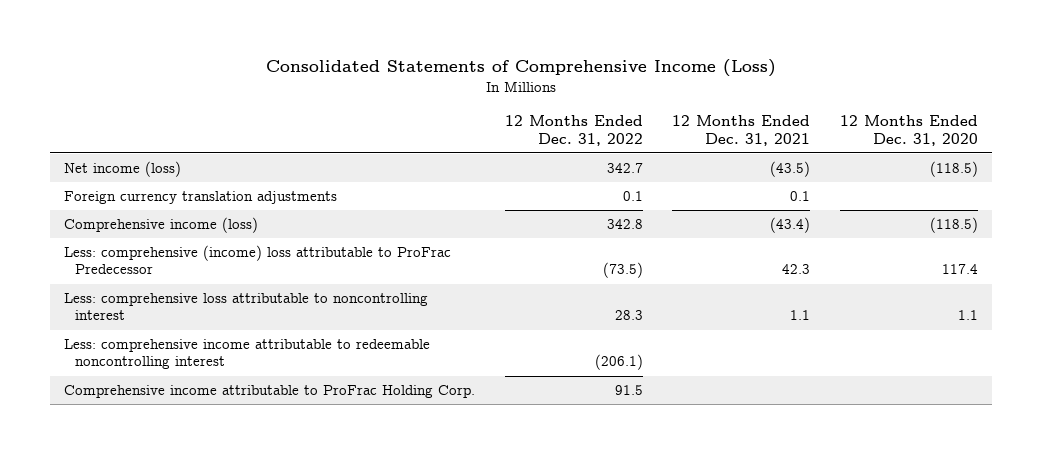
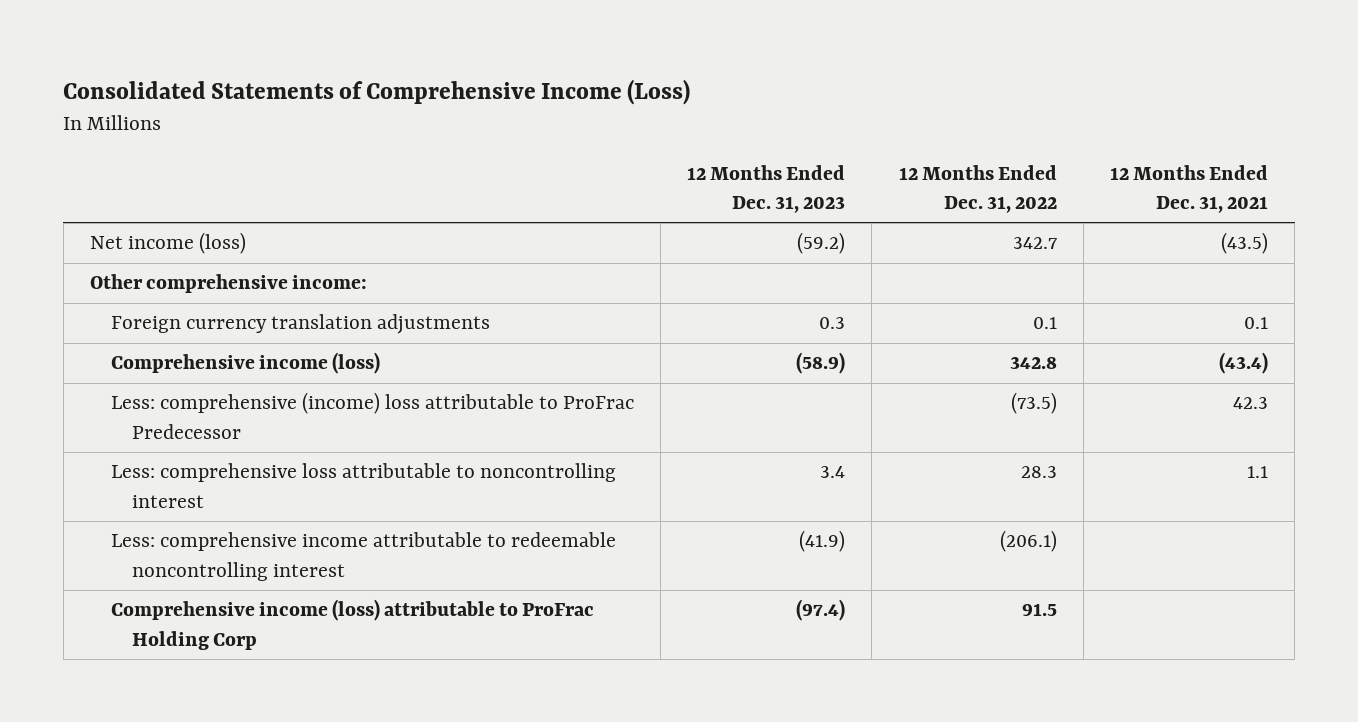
[839,115,978,146] 12 Months Ended Dec. 31, 2020 -> none
none -> [687,164,846,213] 12 Months Ended Dec. 31, 2023
none -> [90,274,368,294] Other comprehensive income:
[64,385,476,399] Comprehensive income attributable to ProFrac Holding Corp. -> [110,599,594,650] Comprehensive income (loss) attributable to ProFrac Holding Corp

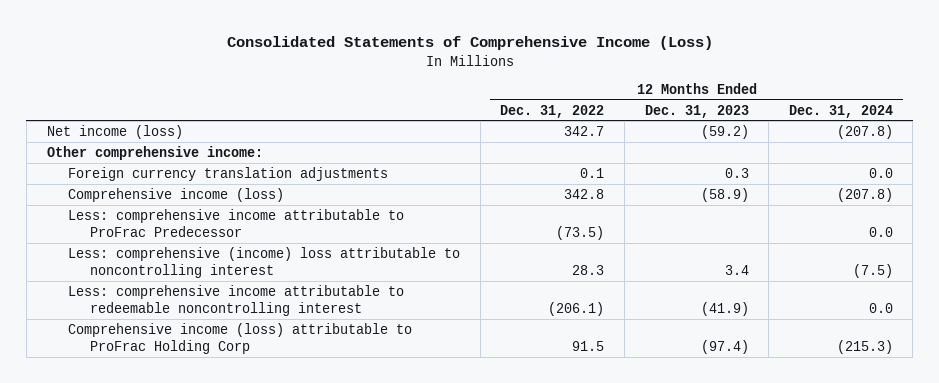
[1110,164,1269,213] 12 Months Ended Dec. 31, 2021 -> none
none -> [788,104,893,118] Dec. 31, 2024
[110,392,634,439] Less: comprehensive (income) loss attributable to ProFrac Predecessor -> [68,208,405,237] Less: comprehensive income attributable to ProFrac Predecessor
[110,463,616,508] Less: comprehensive loss attributable to noncontrolling interest -> [68,246,461,278] Less: comprehensive (income) loss attributable to noncontrolling interest

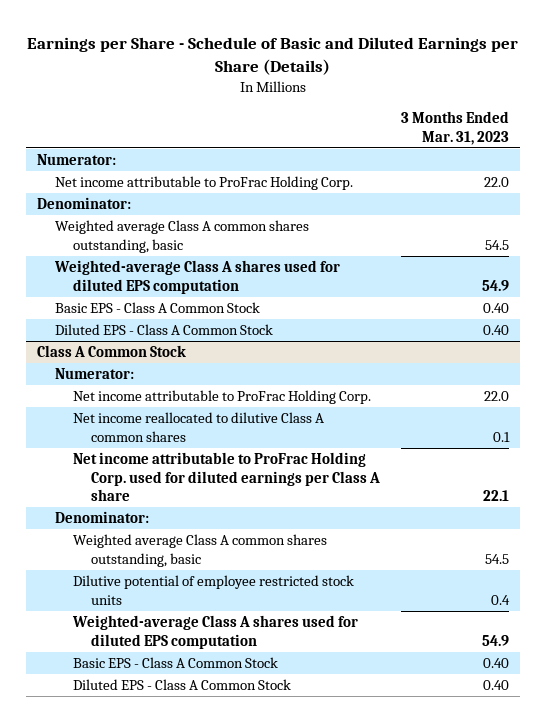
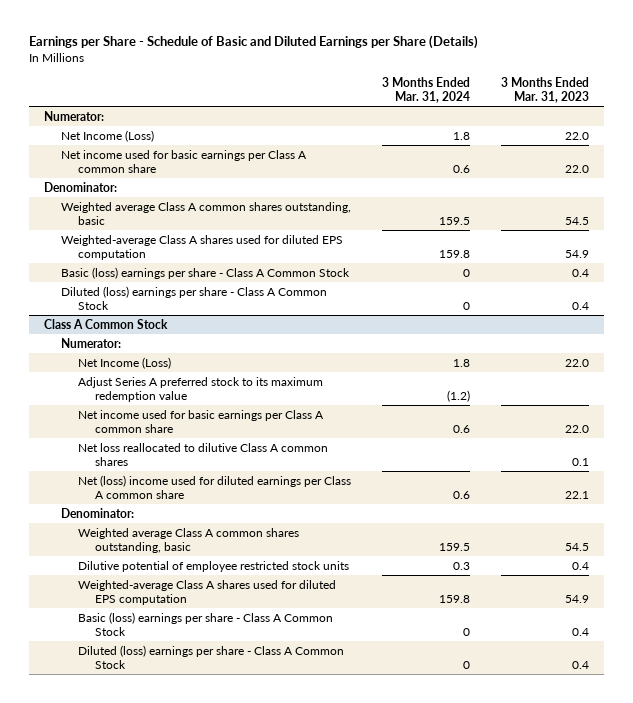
none -> [381,77,470,103] 3 Months Ended Mar. 31, 2024
[54,176,353,191] Net income attributable to ProFrac Holding Corp. -> [60,129,154,142] Net Income (Loss)
none -> [60,149,307,173] Net income used for basic earnings per Class A common share
[54,302,260,314] Basic EPS - Class A Common Stock -> [60,266,350,279] Basic (loss) earnings per share - Class A Common Stock
[483,303,510,314] 0.40 -> [571,268,589,277] 0.4
[54,324,273,336] Diluted EPS - Class A Common Stock -> [60,285,327,310] Diluted (loss) earnings per share - Class A Common Stock
[483,325,510,336] 0.40 -> [571,301,589,310] 0.4
[72,390,371,405] Net income attributable to ProFrac Holding Corp. -> [77,356,171,369] Net Income (Loss)
none -> [77,376,323,402] Adjust Series A preferred stock to its maximum redemption value
none -> [77,409,324,433] Net income used for basic earnings per Class A common share
[72,412,324,442] Net income reallocated to dilutive Class A common shares -> [77,442,328,466] Net loss reallocated to dilutive Class A common shares
[72,452,380,502] Net income attributable to ProFrac Holding Corp. used for diluted earnings per Class A share -> [77,474,351,499] Net (loss) income used for diluted earnings per Class A common share
[72,657,278,669] Basic EPS - Class A Common Stock -> [77,611,333,636] Basic (loss) earnings per share - Class A Common Stock
[483,658,510,669] 0.40 -> [571,627,589,636] 0.4
[72,679,291,691] Diluted EPS - Class A Common Stock -> [77,644,344,669] Diluted (loss) earnings per share - Class A Common Stock
[483,680,510,691] 0.40 -> [571,660,589,669] 0.4

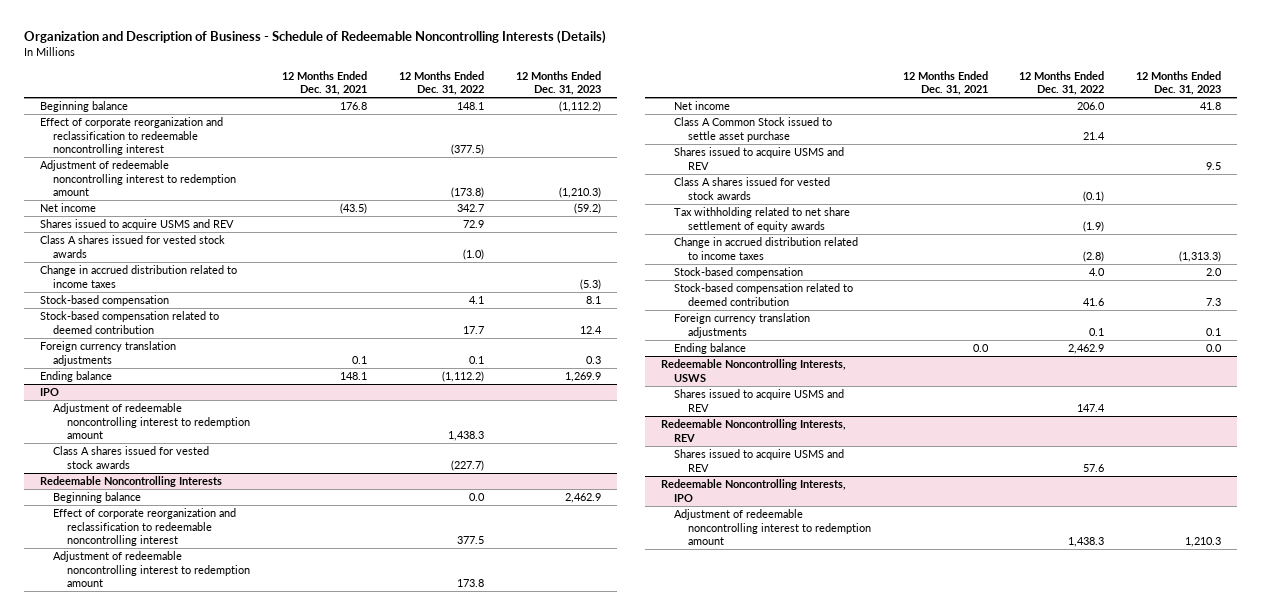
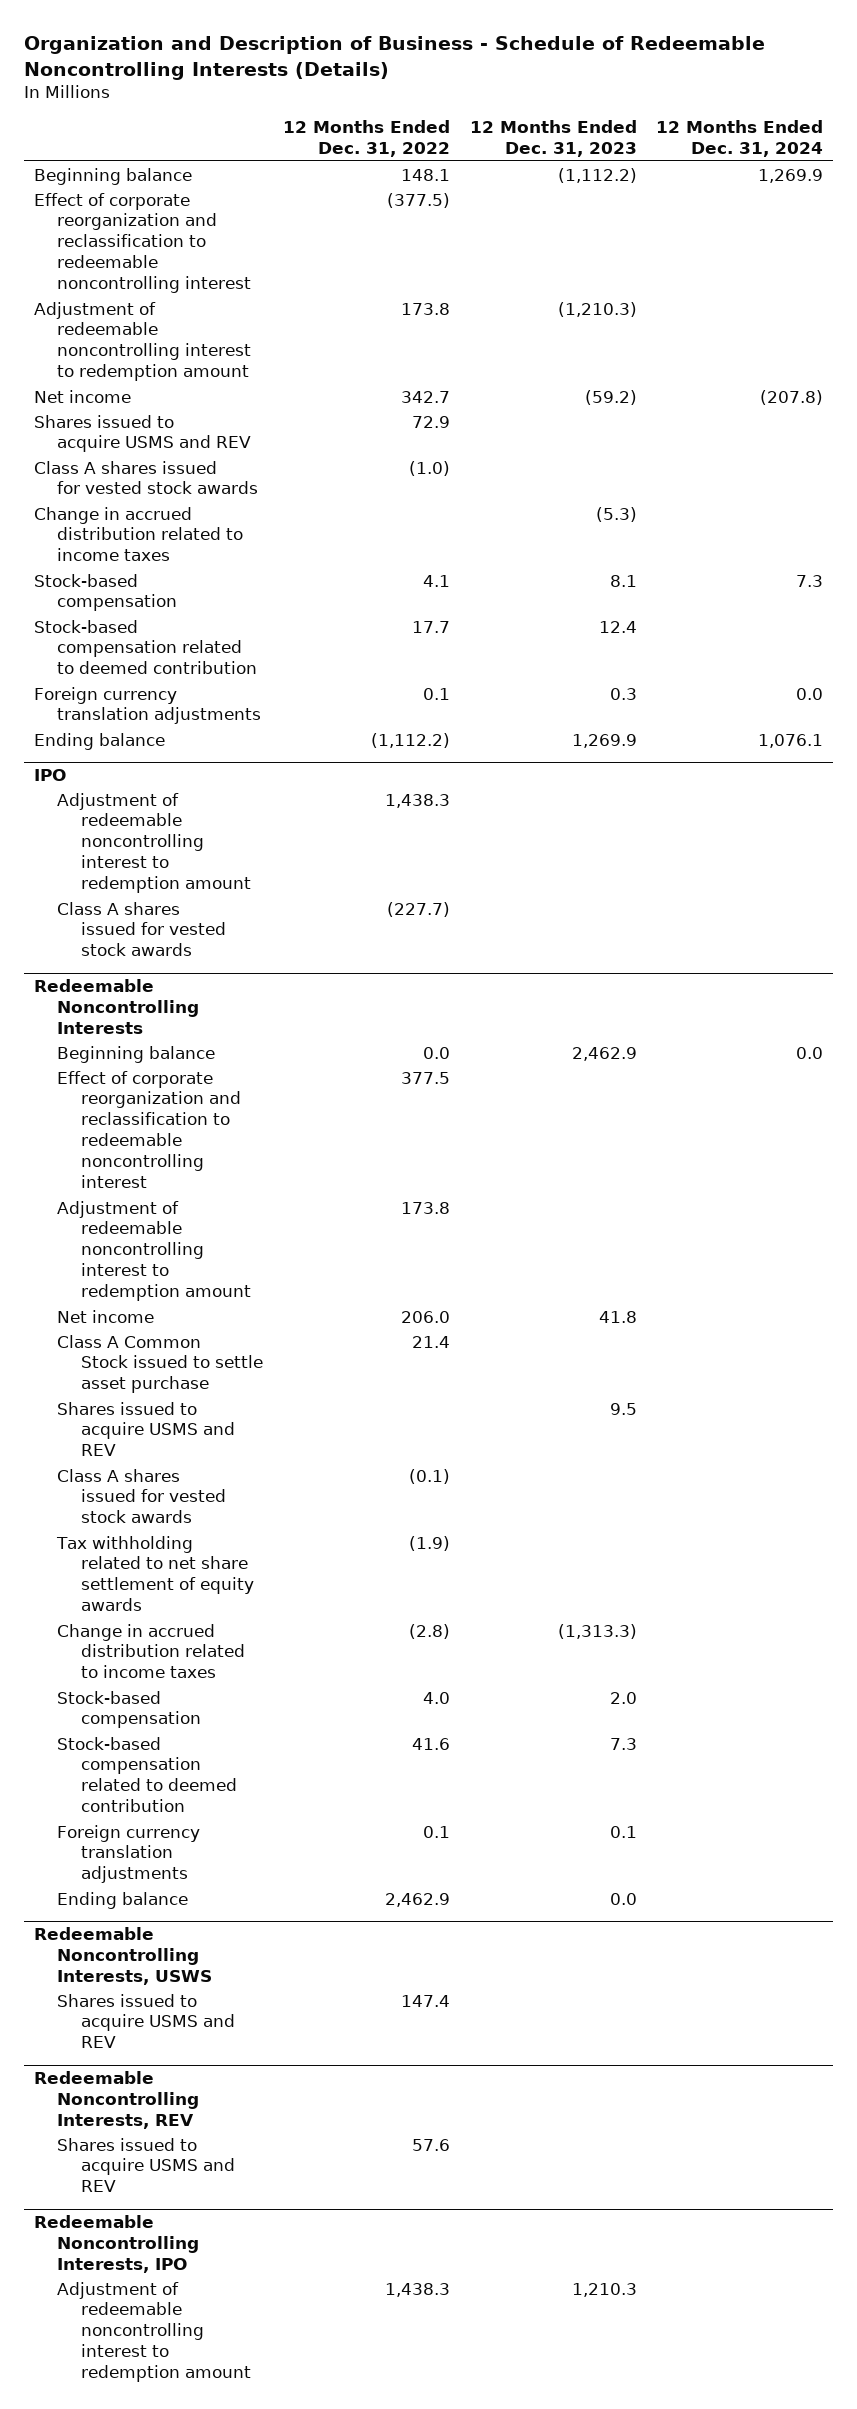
[281,70,367,96] 12 Months Ended Dec. 31, 2021 -> none
none -> [656,120,824,158] 12 Months Ended Dec. 31, 2024
[450,186,484,198] (173.8) -> [400,302,450,315] 173.8

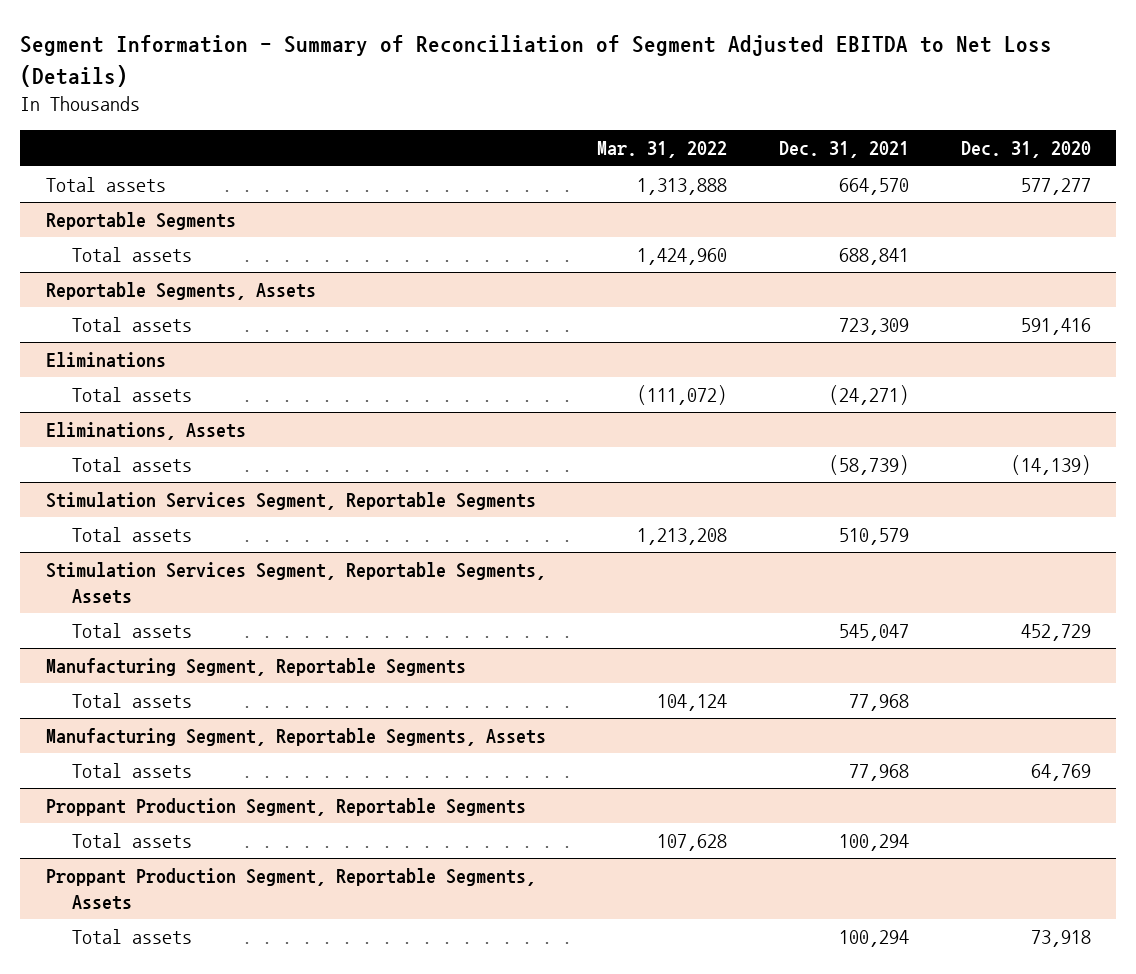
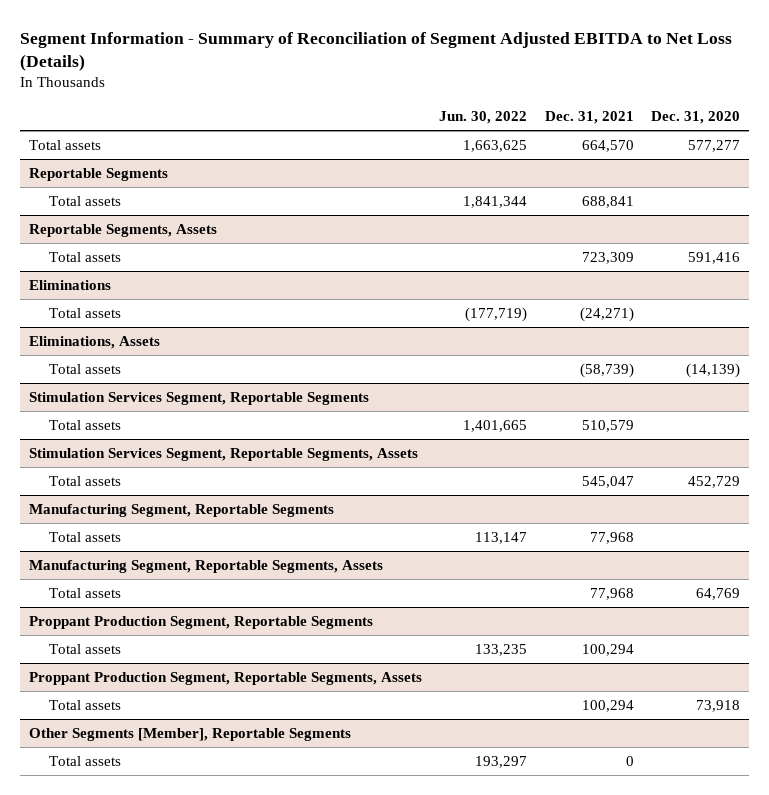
[597,141,728,159] Mar. 31, 2022 -> none
none -> [439,111,528,125] Jun. 30, 2022
none -> [28,727,351,741] Other Segments [Member], Reportable Segments
none -> [48,755,121,766] Total assets

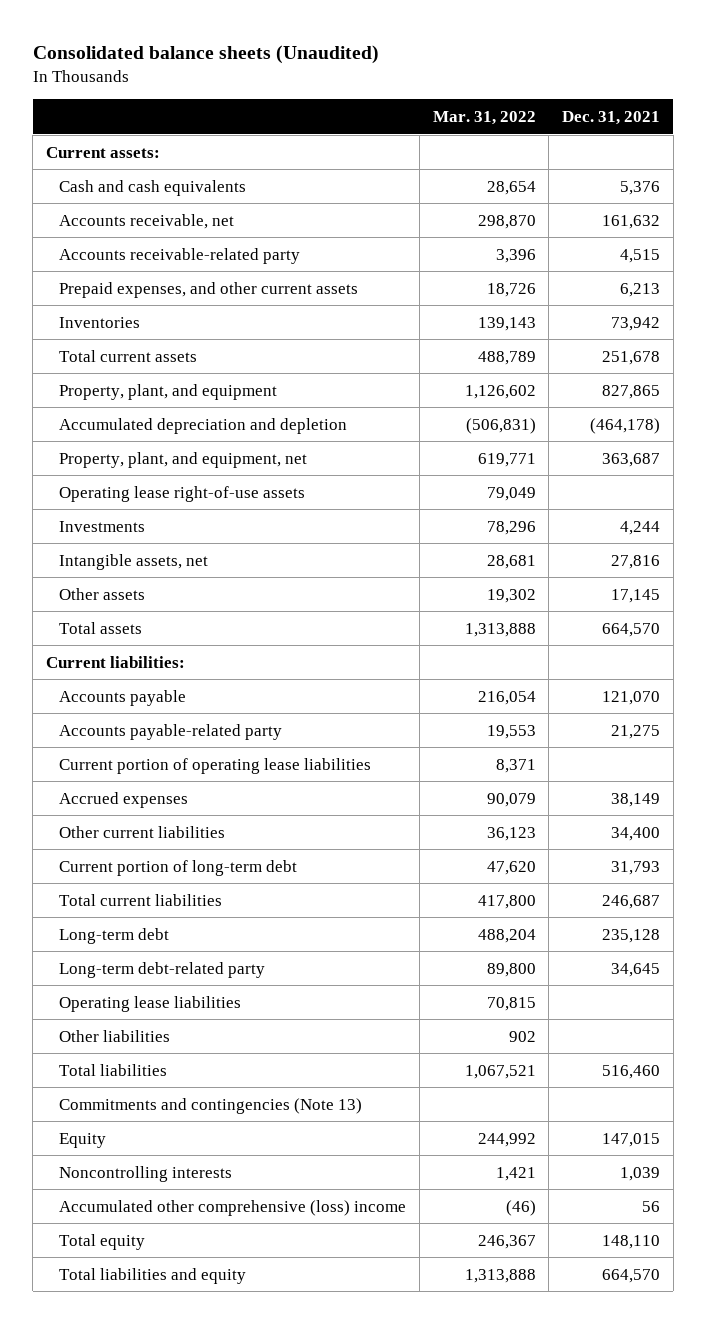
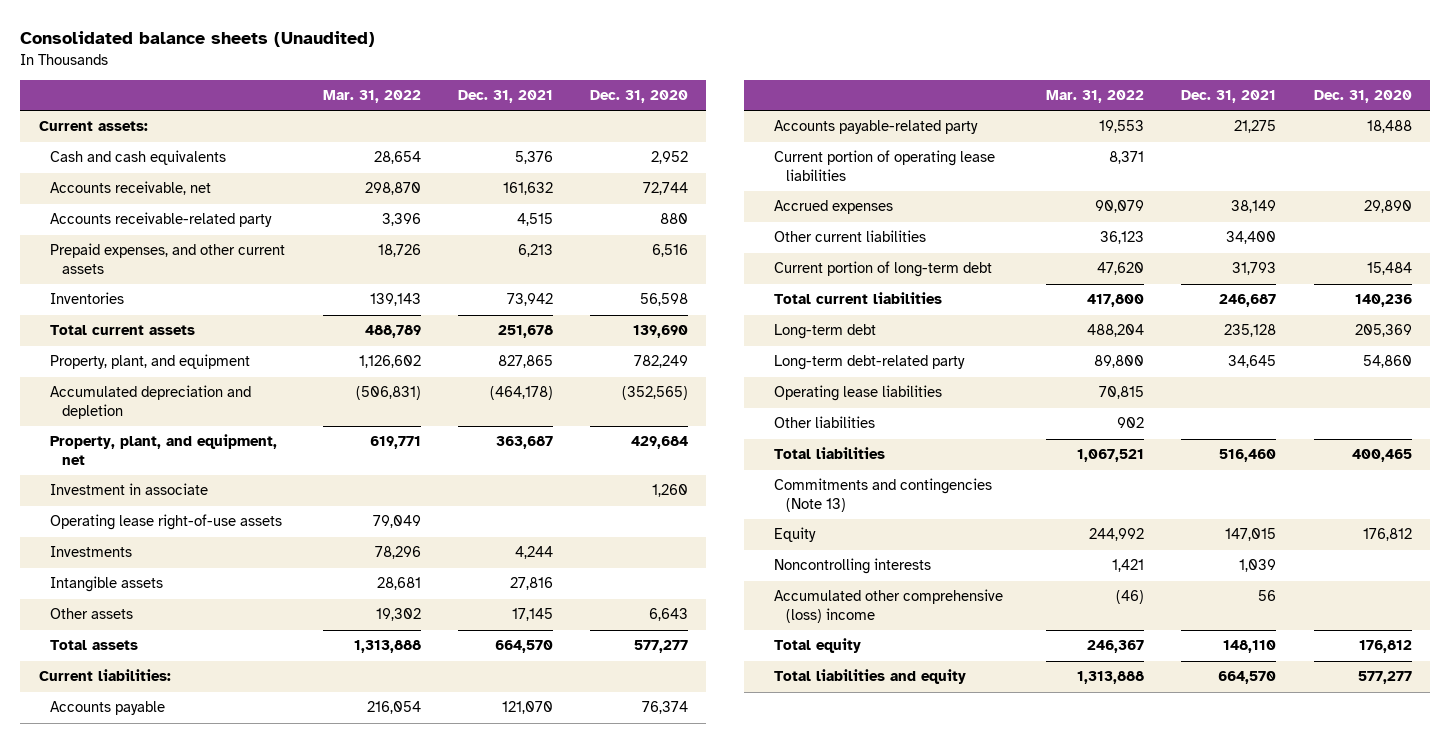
none -> [589,90,688,104] Dec. 31, 2020
none -> [50,483,209,496] Investment in associate
[59,553,209,570] Intangible assets, net -> [50,576,164,593] Intangible assets

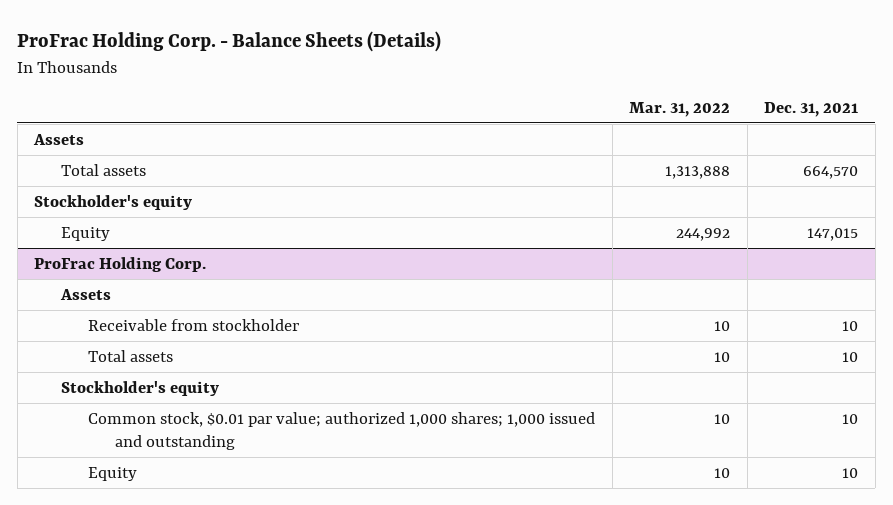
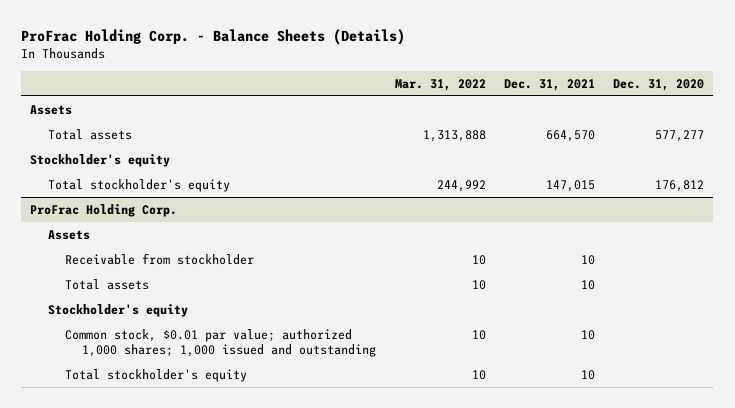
none -> [613,78,705,91] Dec. 31, 2020
[61,227,111,242] Equity -> [47,178,230,192] Total stockholder's equity
[88,467,138,482] Equity -> [64,368,247,382] Total stockholder's equity

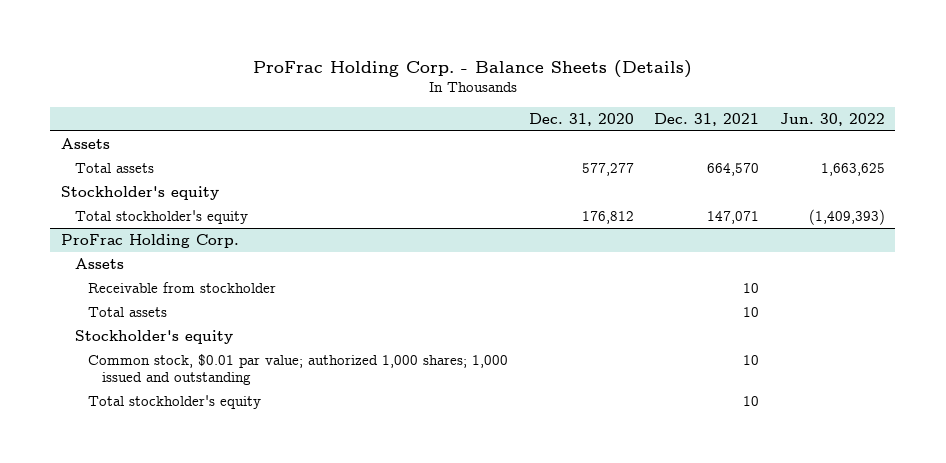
[394,78,486,91] Mar. 31, 2022 -> none
none -> [779,112,885,126] Jun. 30, 2022
[545,179,595,192] 147,015 -> [707,210,760,224] 147,071

